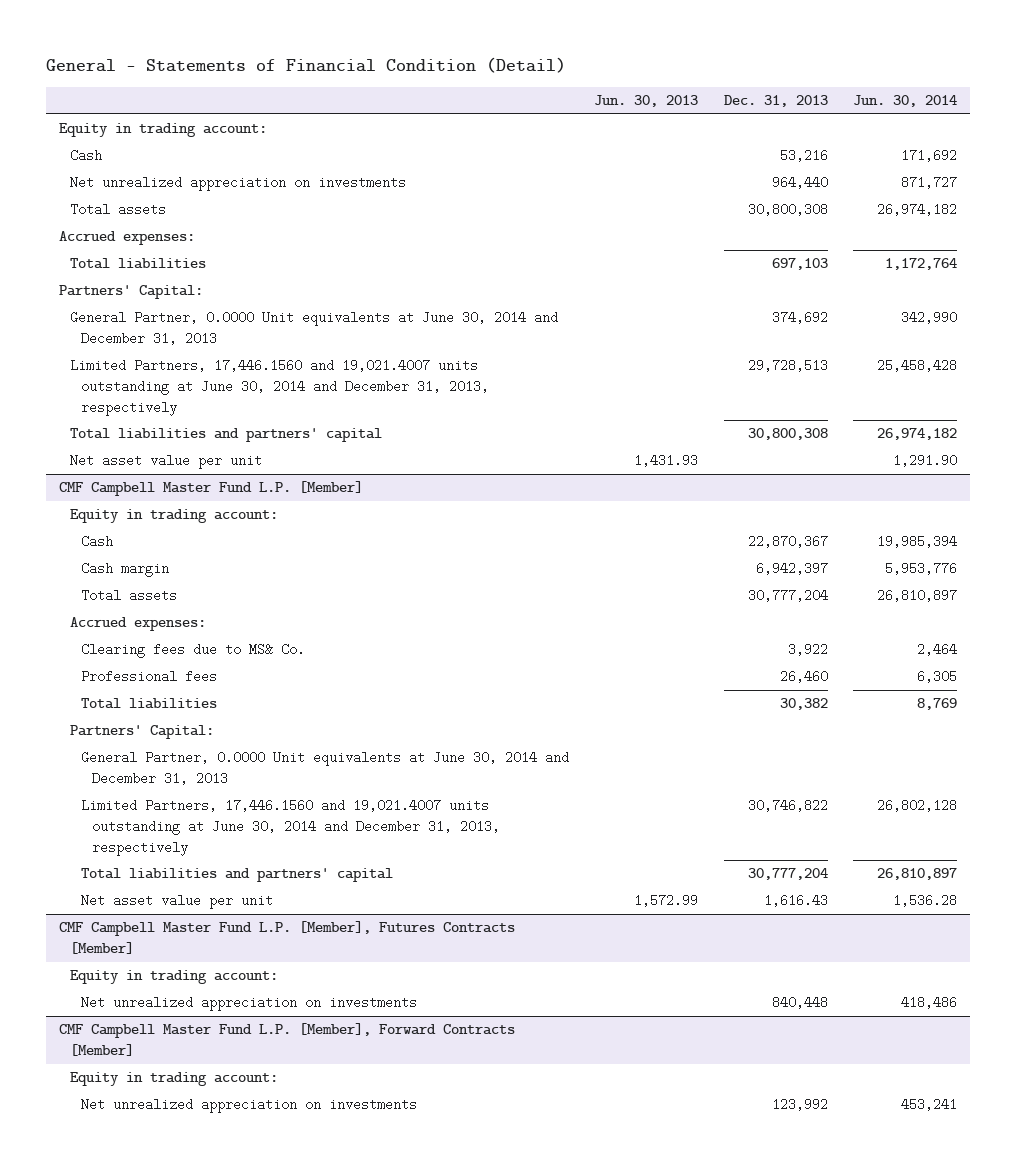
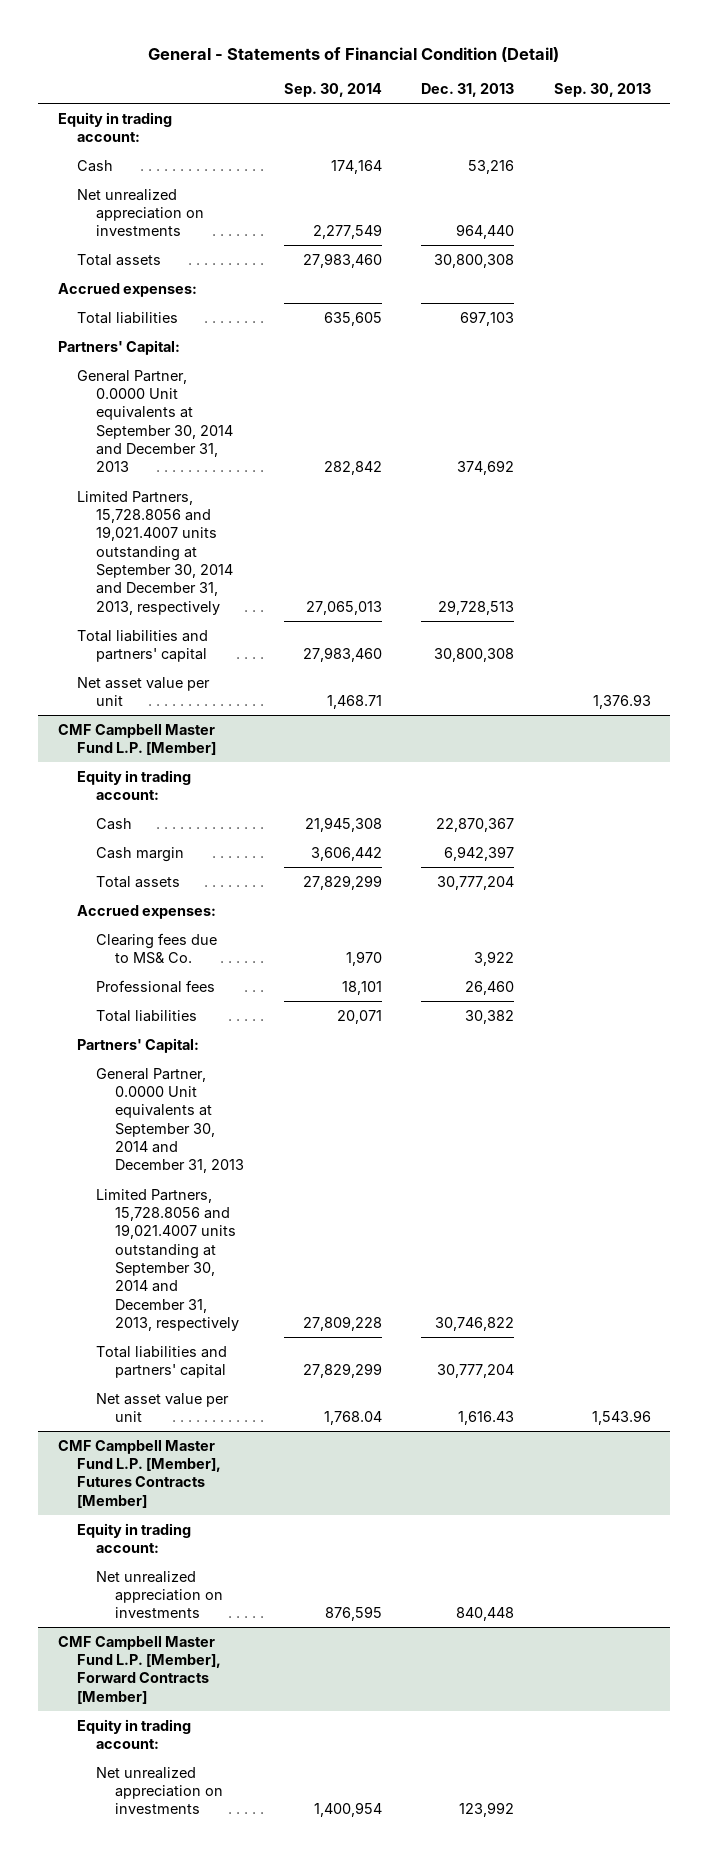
[594,95,699,108] Jun. 30, 2013 -> none
[853,95,958,108] Jun. 30, 2014 -> none
none -> [283,83,382,98] Sep. 30, 2014
none -> [553,83,651,98] Sep. 30, 2013
[69,311,558,346] General Partner, 0.0000 Unit equivalents at June 30, 2014 and December 31, 2013 -> [76,369,233,473] General Partner, 0.0000 Unit equivalents at September 30, 2014 and December 31, 2013
[69,359,490,416] Limited Partners, 17,446.1560 and 19,021.4007 units outstanding at June 30, 2014 and December 31, 2013, respectively -> [76,490,233,615] Limited Partners, 15,728.8056 and 19,021.4007 units outstanding at September 30, 2014 and December 31, 2013, respectively
[81,751,570,786] General Partner, 0.0000 Unit equivalents at June 30, 2014 and December 31, 2013 -> [95,1067,245,1174] General Partner, 0.0000 Unit equivalents at September 30, 2014 and December 31, 2013
[81,799,501,856] Limited Partners, 17,446.1560 and 19,021.4007 units outstanding at June 30, 2014 and December 31, 2013, respectively -> [95,1188,240,1332] Limited Partners, 15,728.8056 and 19,021.4007 units outstanding at September 30, 2014 and December 31, 2013, respectively

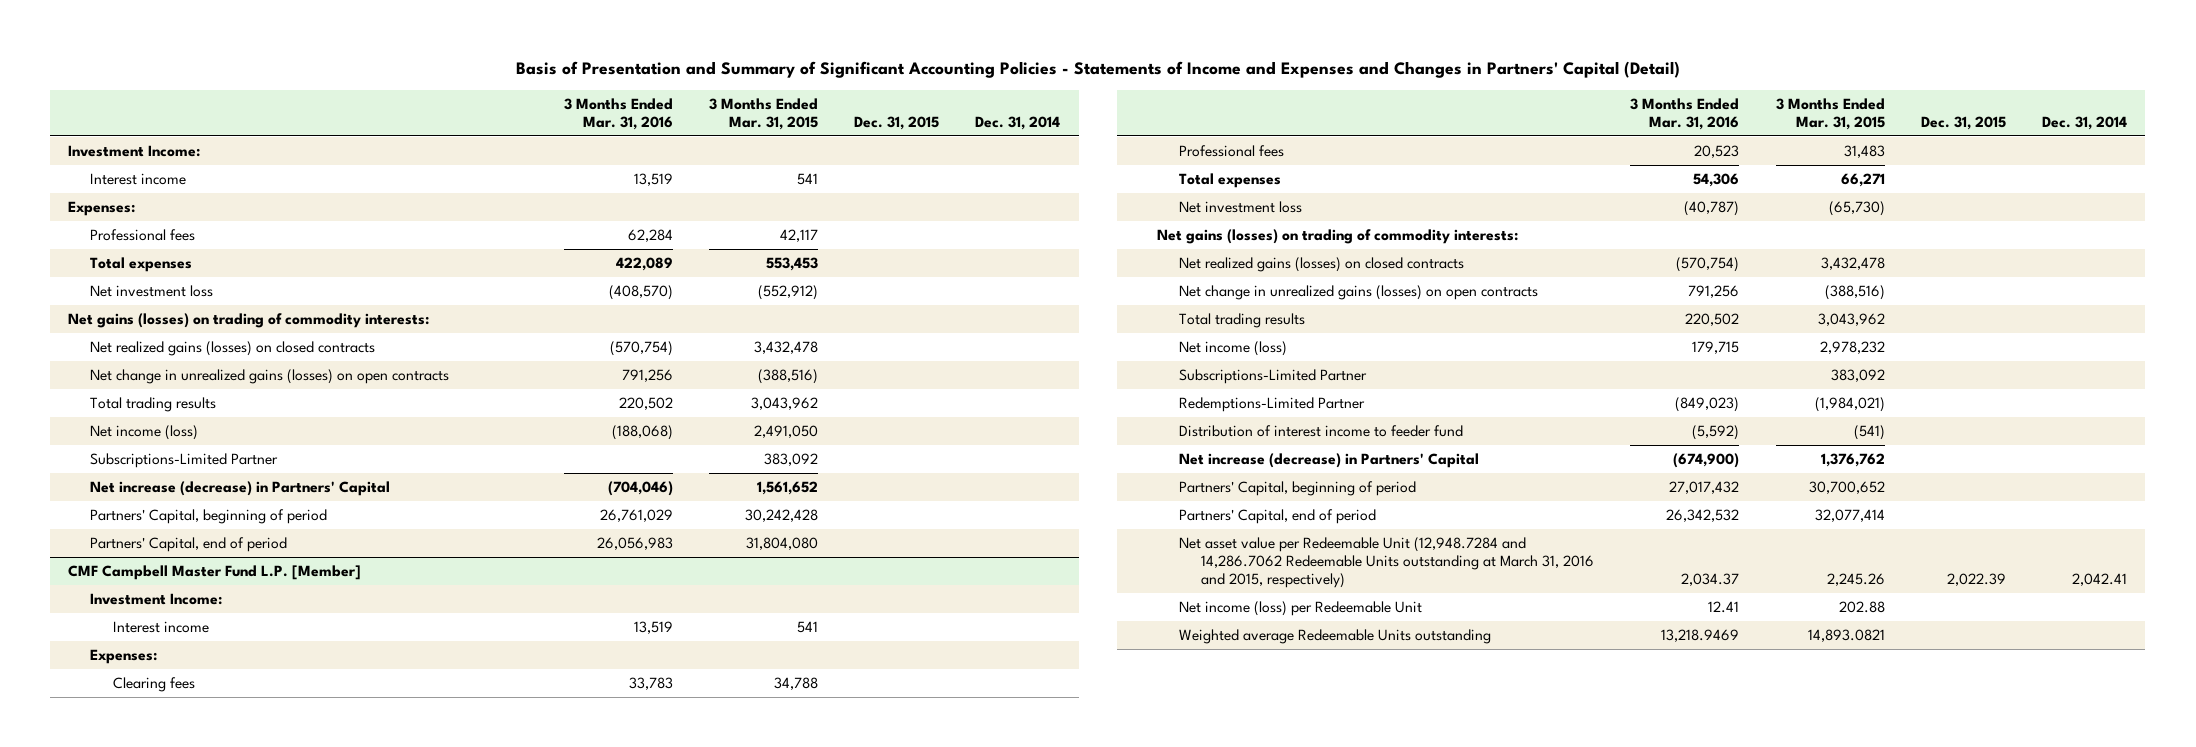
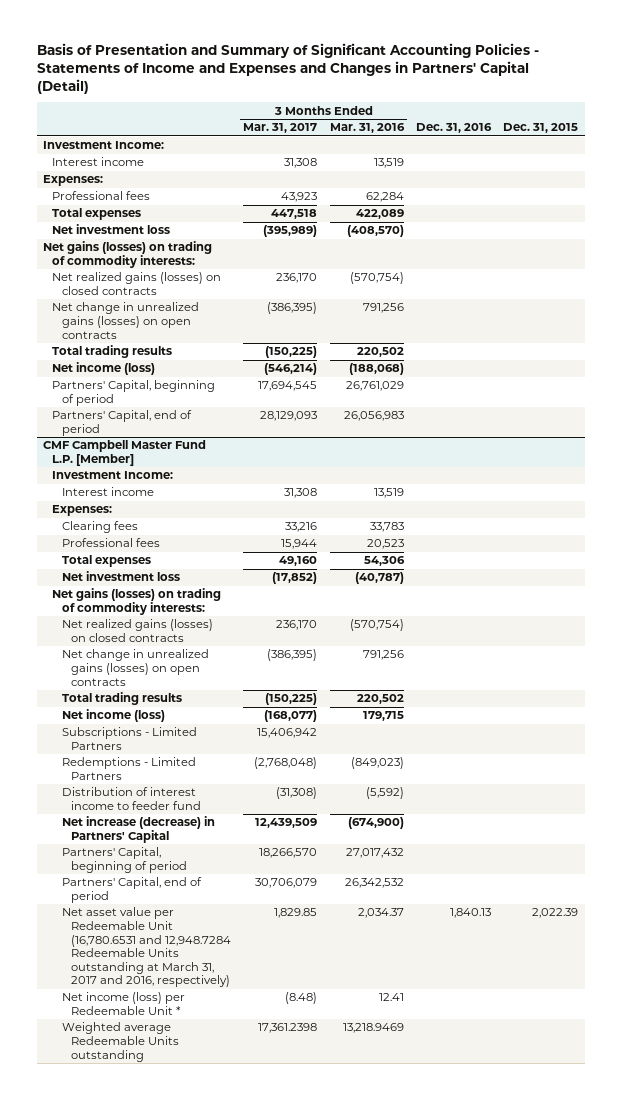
[709,97,819,130] 3 Months Ended Mar. 31, 2015 -> none
[975,115,1061,130] Dec. 31, 2014 -> none
none -> [243,123,318,134] Mar. 31, 2017
none -> [416,123,493,134] Dec. 31, 2016
[90,453,279,469] Subscriptions-Limited Partner -> none
[90,481,391,497] Net increase (decrease) in Partners' Capital -> none
[1179,369,1368,385] Subscriptions-Limited Partner -> [61,727,197,750] Subscriptions - Limited Partners
[1179,397,1366,413] Redemptions-Limited Partner -> [61,757,196,780] Redemptions - Limited Partners
[1179,537,1595,588] Net asset value per Redeemable Unit (12,948.7284 and 14,286.7062 Redeemable Units outstanding at March 31, 2016 and 2015, respectively) -> [61,907,232,988] Net asset value per Redeemable Unit (16,780.6531 and 12,948.7284 Redeemable Units outstanding at March 31, 2017 and 2016, respectively)
[1179,601,1423,617] Net income (loss) per Redeemable Unit -> [61,992,185,1015] Net income (loss) per Redeemable Unit *

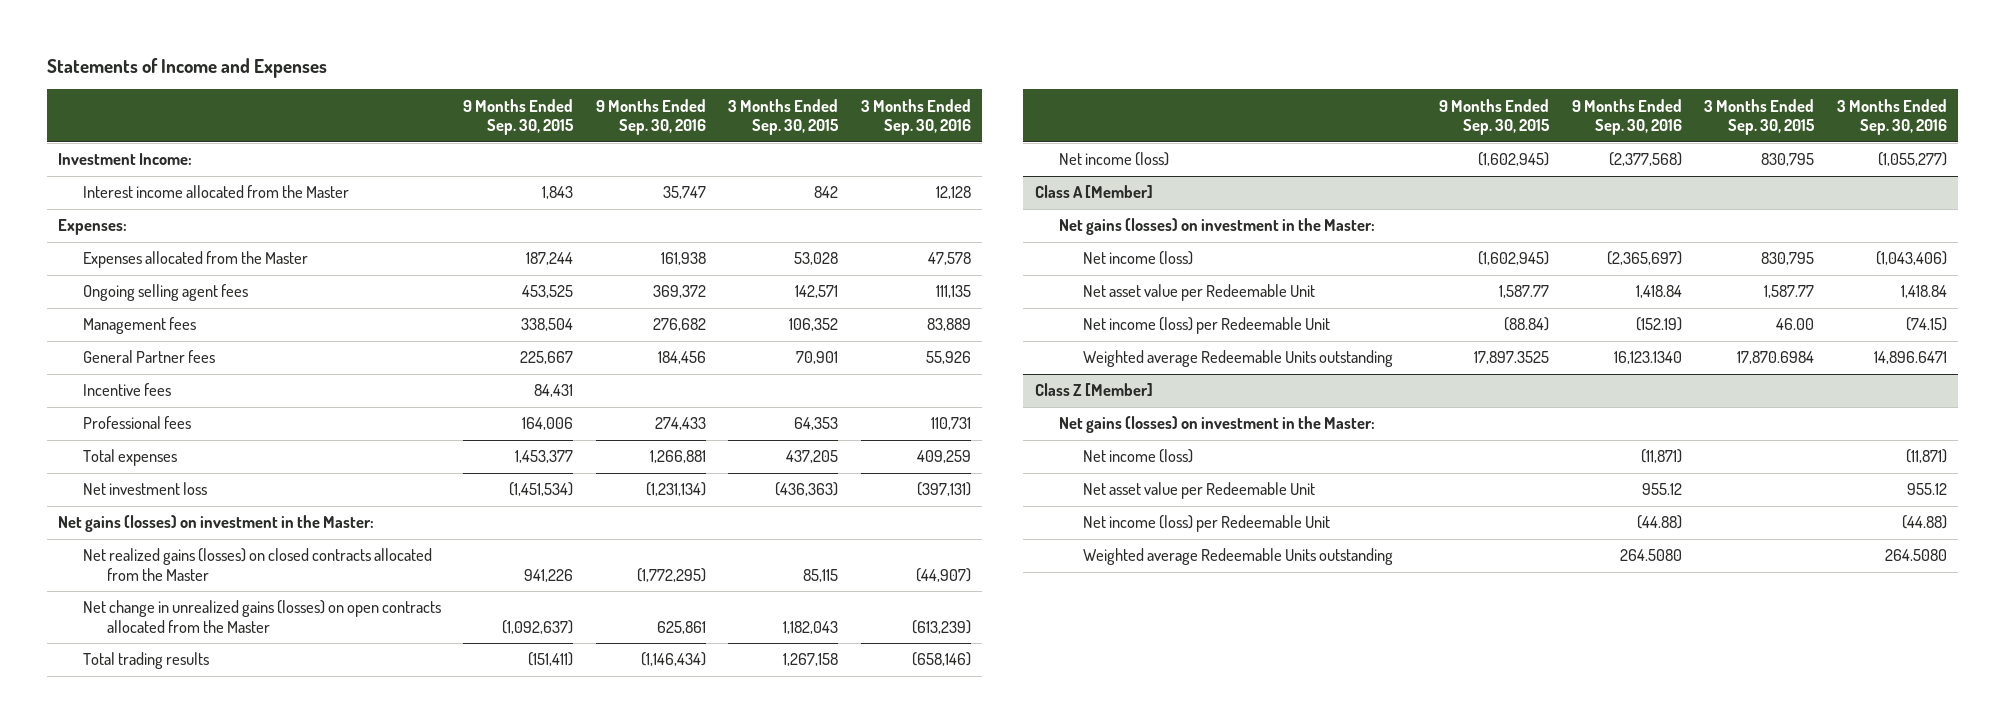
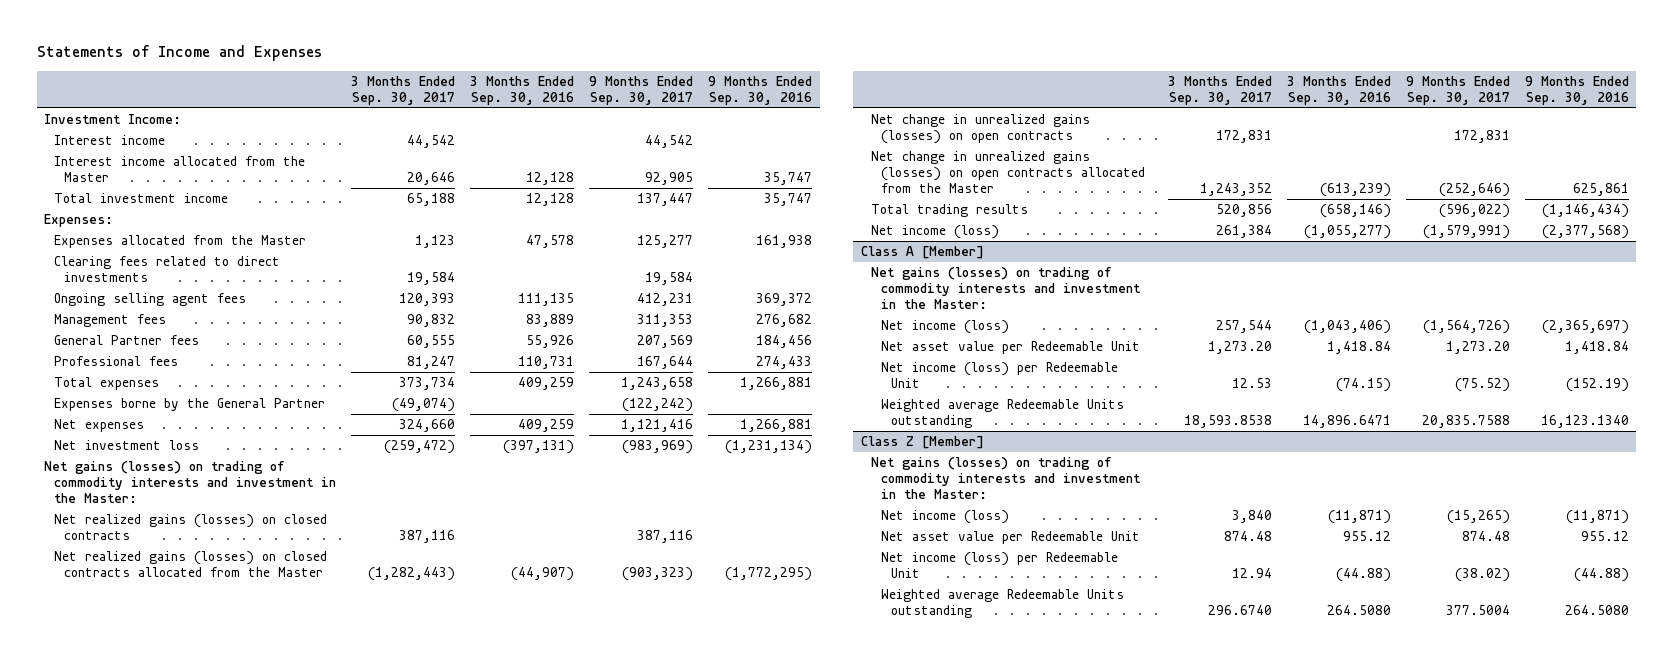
[463,98,575,136] 9 Months Ended Sep. 30, 2015 -> none
[728,98,840,136] 3 Months Ended Sep. 30, 2015 -> none
none -> [351,75,456,106] 3 Months Ended Sep. 30, 2017
none -> [589,75,694,106] 9 Months Ended Sep. 30, 2017
none -> [54,135,166,146] Interest income
none -> [54,193,229,204] Total investment income
none -> [54,256,281,283] Clearing fees related to direct investments
[82,383,171,397] Incentive fees -> none
none -> [54,398,326,412] Expenses borne by the General Partner
none -> [54,419,145,433] Net expenses
[58,515,375,533] Net gains (losses) on investment in the Master: -> [44,461,337,504] Net gains (losses) on trading of commodity interests and investment in the Master:
none -> [54,514,328,541] Net realized gains (losses) on closed contracts
none -> [870,114,1090,145] Net change in unrealized gains (losses) on open contracts
[1058,218,1375,236] Net gains (losses) on investment in the Master: -> [870,267,1141,310] Net gains (losses) on trading of commodity interests and investment in the Master:
[1058,416,1375,434] Net gains (losses) on investment in the Master: -> [870,457,1141,500] Net gains (losses) on trading of commodity interests and investment in the Master:

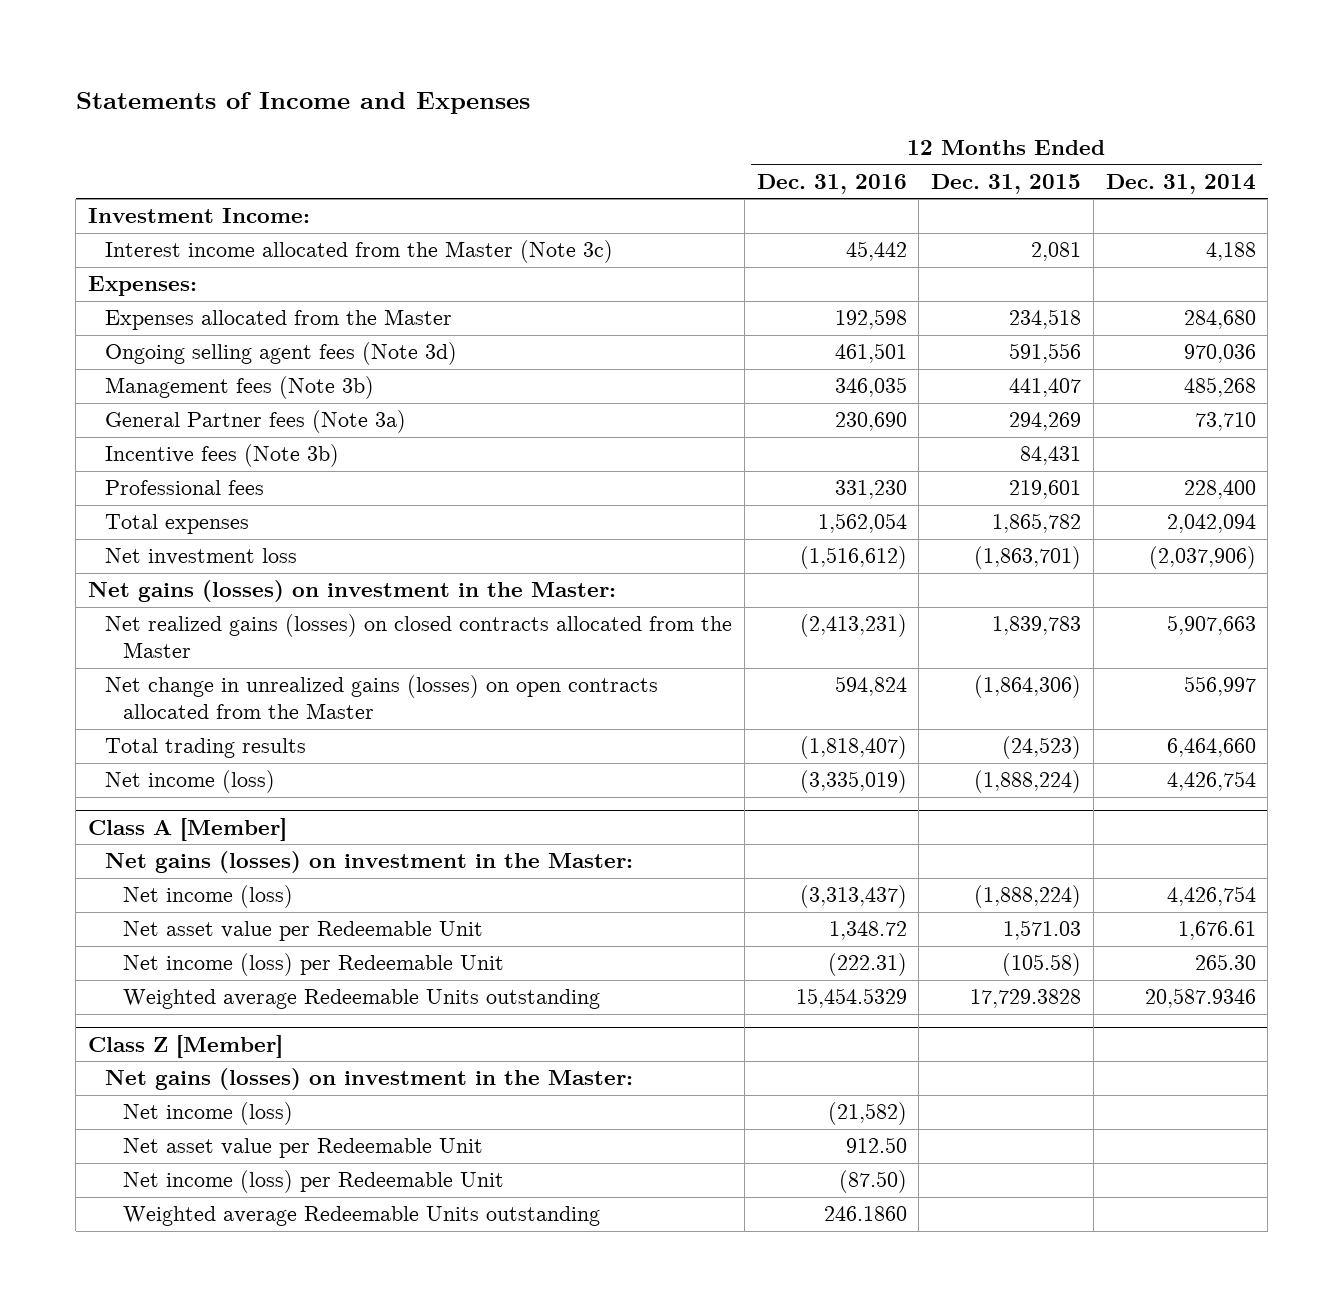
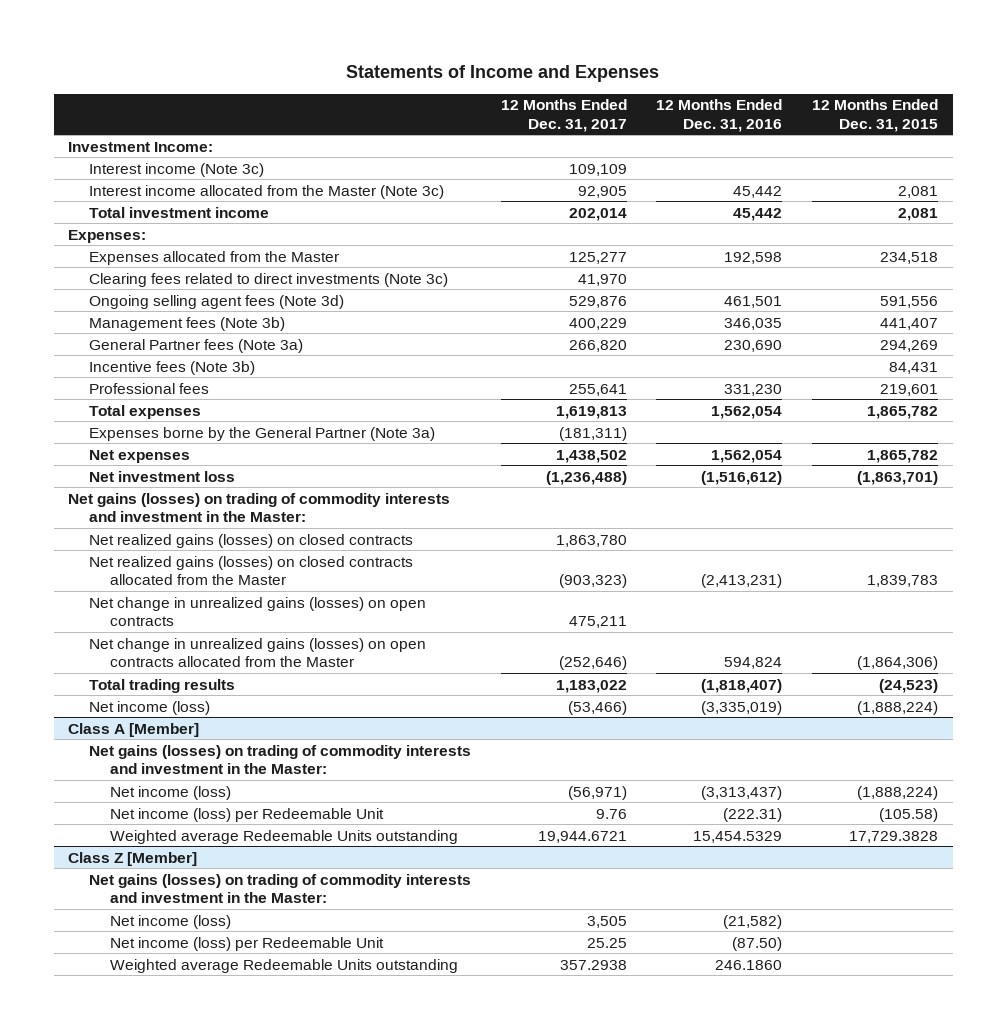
[1105,173,1256,194] Dec. 31, 2014 -> none
none -> [500,99,627,132] 12 Months Ended Dec. 31, 2017
none -> [89,162,265,177] Interest income (Note 3c)
none -> [89,206,270,218] Total investment income
none -> [89,272,449,287] Clearing fees related to direct investments (Note 3c)
none -> [89,426,436,441] Expenses borne by the General Partner (Note 3a)
none -> [89,449,191,463] Net expenses
[87,580,616,603] Net gains (losses) on investment in the Master: -> [68,492,451,522] Net gains (losses) on trading of commodity interests and investment in the Master:
none -> [89,533,414,548] Net realized gains (losses) on closed contracts
none -> [89,596,427,626] Net change in unrealized gains (losses) on open contracts
[105,851,634,874] Net gains (losses) on investment in the Master: -> [89,744,472,774] Net gains (losses) on trading of commodity interests and investment in the Master:
[122,921,483,942] Net asset value per Redeemable Unit -> none
[105,1068,634,1091] Net gains (losses) on investment in the Master: -> [89,873,472,903] Net gains (losses) on trading of commodity interests and investment in the Master:
[122,1138,483,1159] Net asset value per Redeemable Unit -> none

